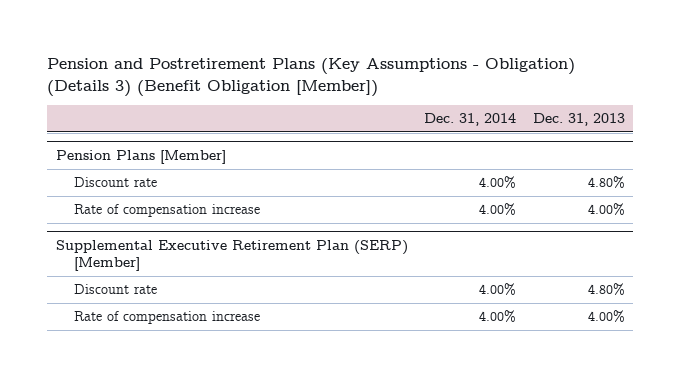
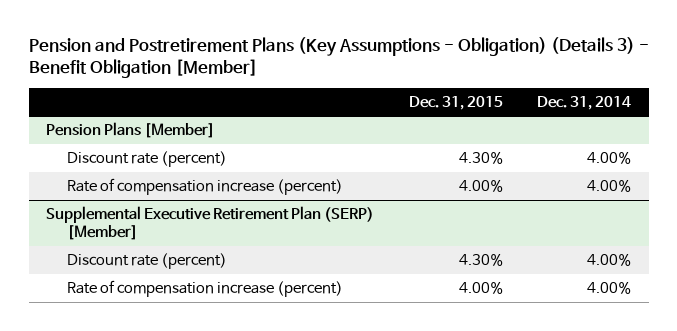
[47,57,576,97] Pension and Postretirement Plans (Key Assumptions - Obligation) (Details 3) (Benefit Obligation [Member]) -> [28,36,649,79] Pension and Postretirement Plans (Key Assumptions - Obligation) (Details 3) - Benefit Obligation [Member]
[532,112,625,126] Dec. 31, 2013 -> none
none -> [408,95,503,110] Dec. 31, 2015
[73,177,157,188] Discount rate -> [67,151,228,168] Discount rate (percent)
[73,204,260,218] Rate of compensation increase -> [67,178,344,196] Rate of compensation increase (percent)
[73,284,157,295] Discount rate -> [67,253,228,270] Discount rate (percent)
[73,311,260,325] Rate of compensation increase -> [67,280,344,298] Rate of compensation increase (percent)

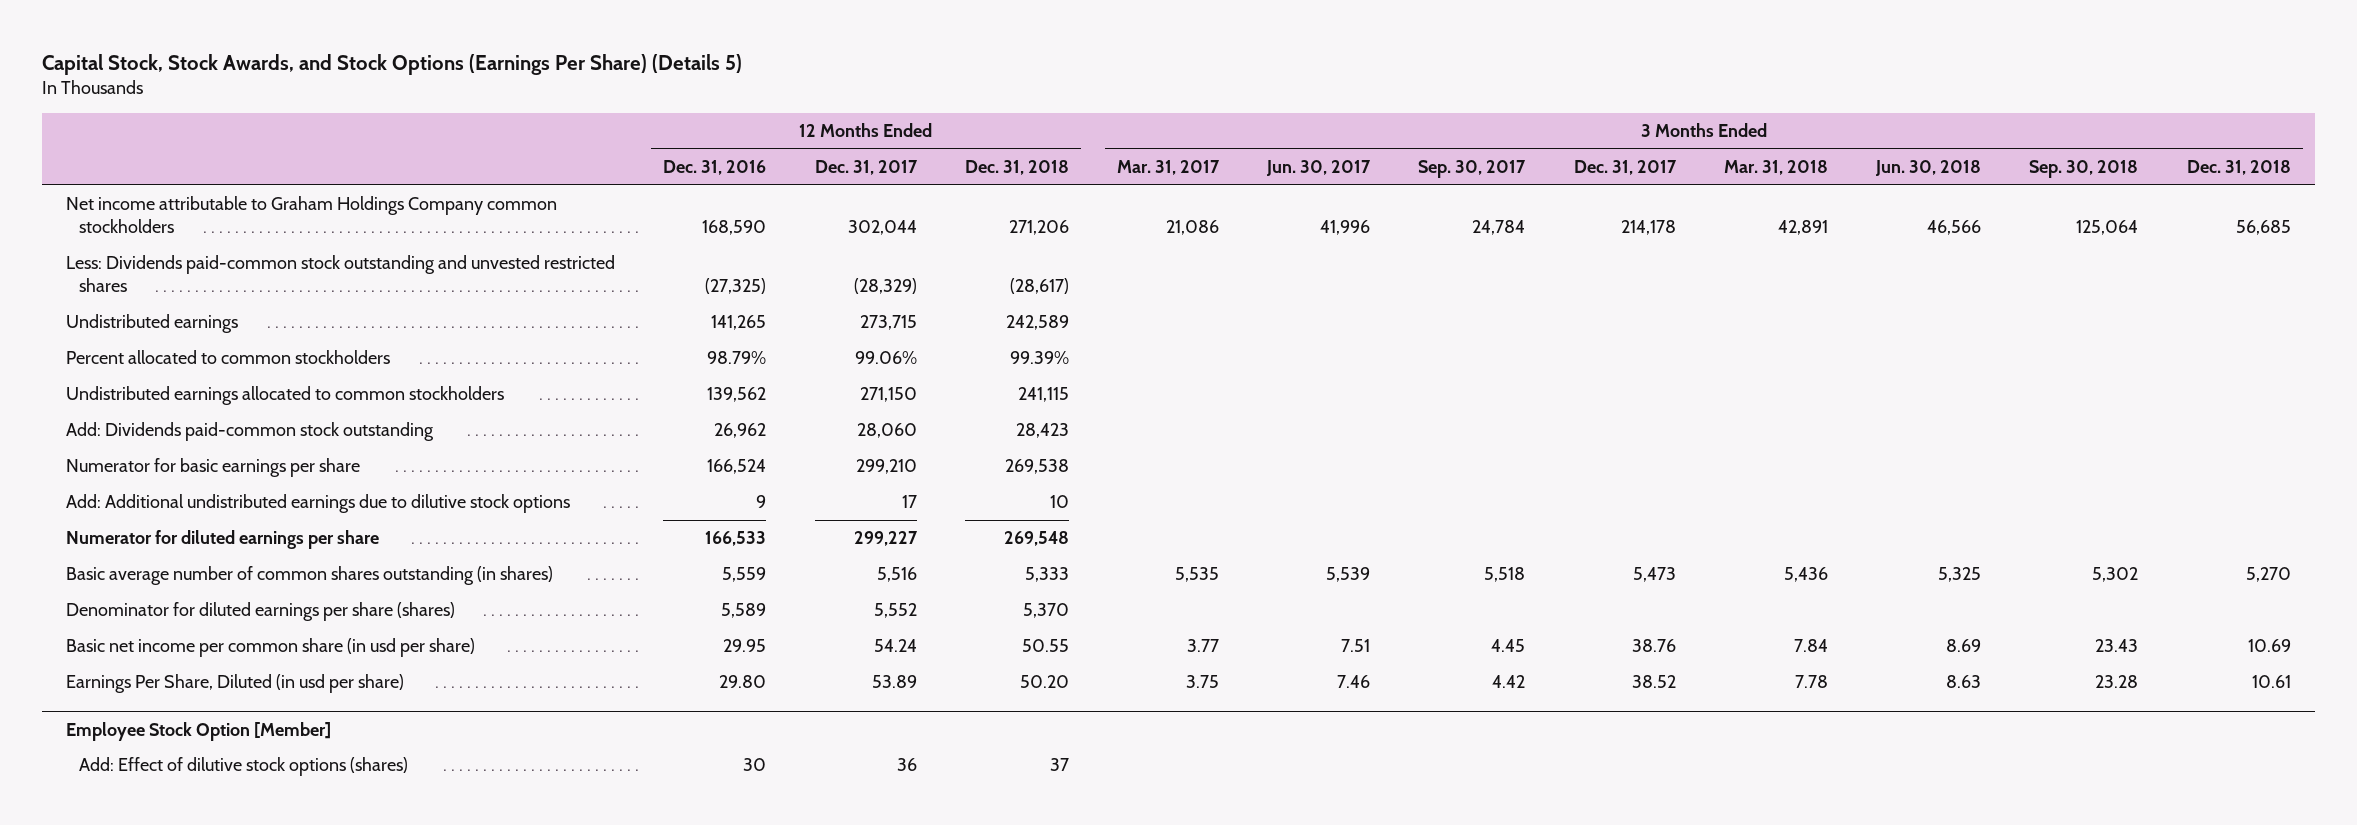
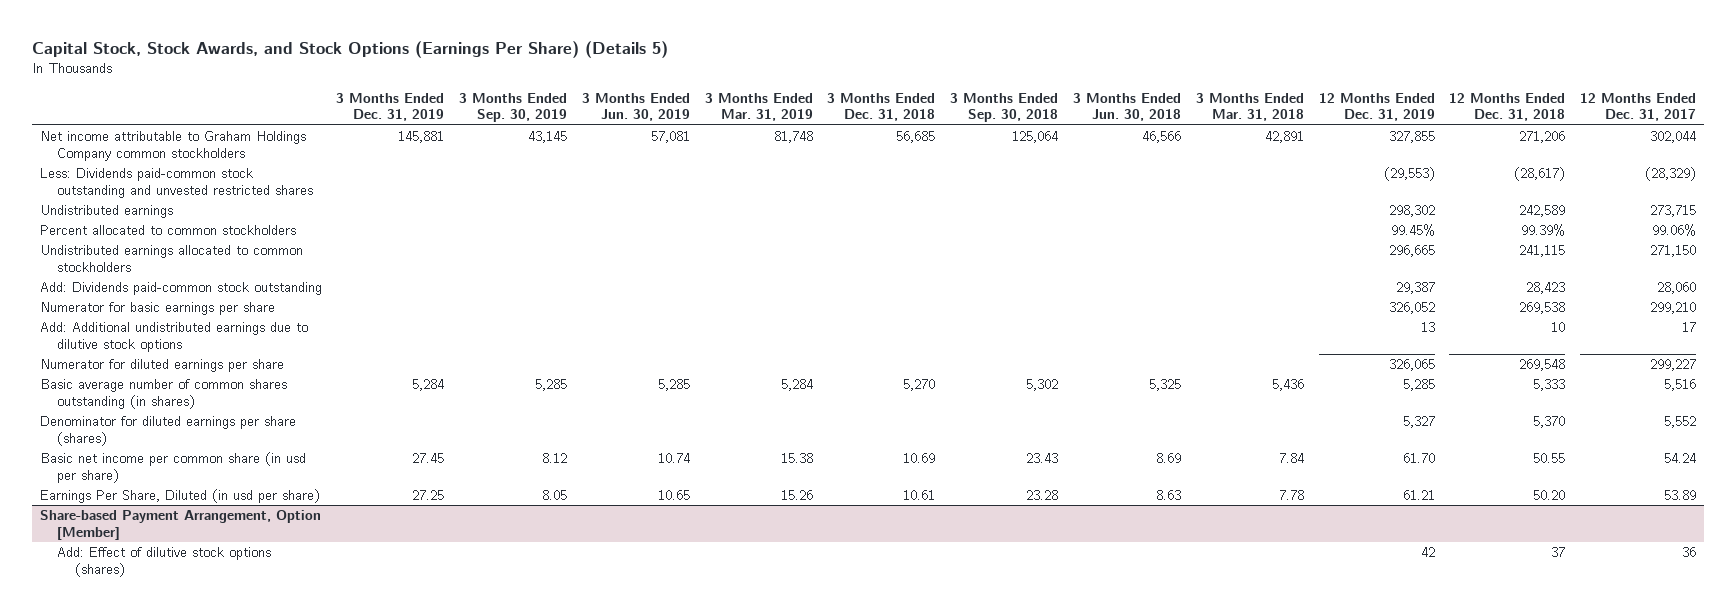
[663,160,767,176] Dec. 31, 2016 -> none
[1117,160,1221,176] Mar. 31, 2017 -> none
[1266,160,1372,177] Jun. 30, 2017 -> none
[1418,160,1527,179] Sep. 30, 2017 -> none
[1573,160,1677,176] Dec. 31, 2017 -> none
none -> [336,92,445,122] 3 Months Ended Dec. 31, 2019
none -> [459,92,568,123] 3 Months Ended Sep. 30, 2019
none -> [581,92,690,122] 3 Months Ended Jun. 30, 2019
none -> [704,92,813,122] 3 Months Ended Mar. 31, 2019
none -> [1318,92,1435,122] 12 Months Ended Dec. 31, 2019
[66,721,332,741] Employee Stock Option [Member] -> [39,510,321,540] Share-based Payment Arrangement, Option [Member]

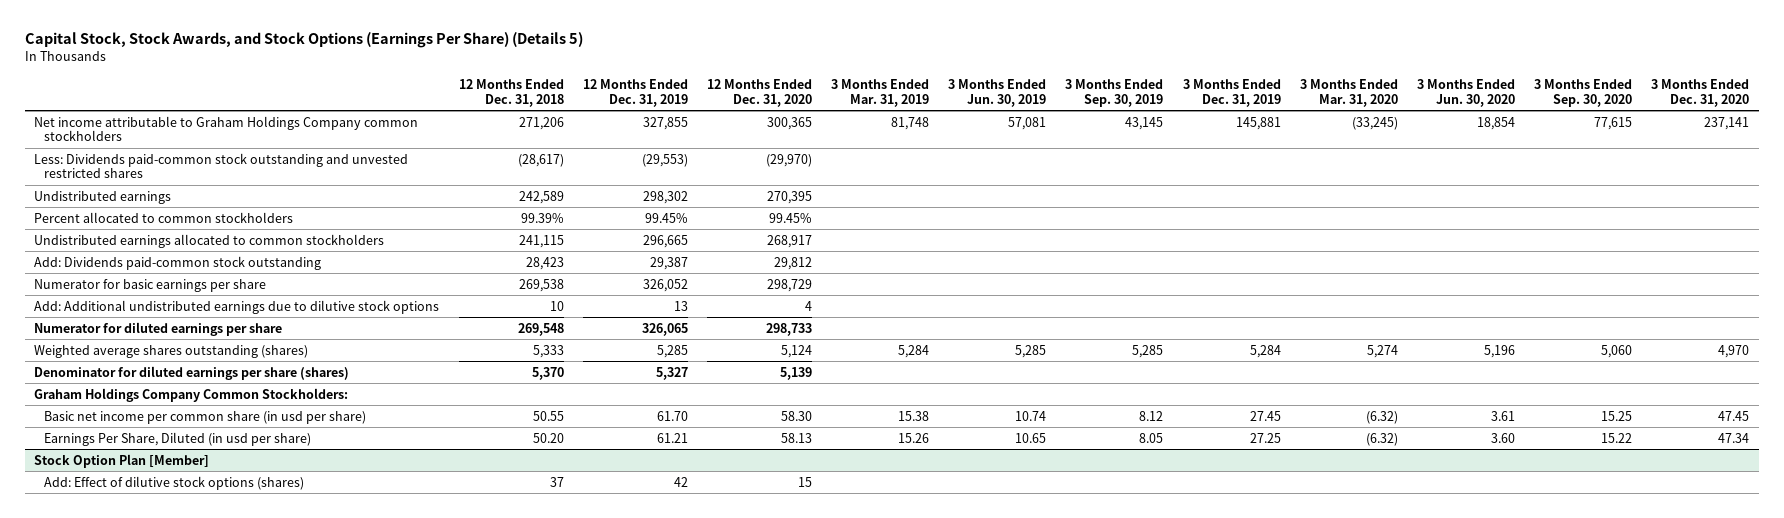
[827,92,936,122] 3 Months Ended Dec. 31, 2018 -> none
[950,92,1059,123] 3 Months Ended Sep. 30, 2018 -> none
[1073,92,1182,122] 3 Months Ended Jun. 30, 2018 -> none
[1195,92,1304,122] 3 Months Ended Mar. 31, 2018 -> none
[1580,92,1697,122] 12 Months Ended Dec. 31, 2017 -> none
none -> [706,79,812,107] 12 Months Ended Dec. 31, 2020
none -> [1299,79,1398,107] 3 Months Ended Mar. 31, 2020
none -> [1417,79,1516,107] 3 Months Ended Jun. 30, 2020
none -> [1534,79,1633,107] 3 Months Ended Sep. 30, 2020
none -> [1651,79,1750,107] 3 Months Ended Dec. 31, 2020
[39,379,287,409] Basic average number of common shares outstanding (in shares) -> [34,344,309,358] Weighted average shares outstanding (shares)
none -> [34,387,349,402] Graham Holdings Company Common Stockholders:
[39,510,321,540] Share-based Payment Arrangement, Option [Member] -> [34,453,210,468] Stock Option Plan [Member]

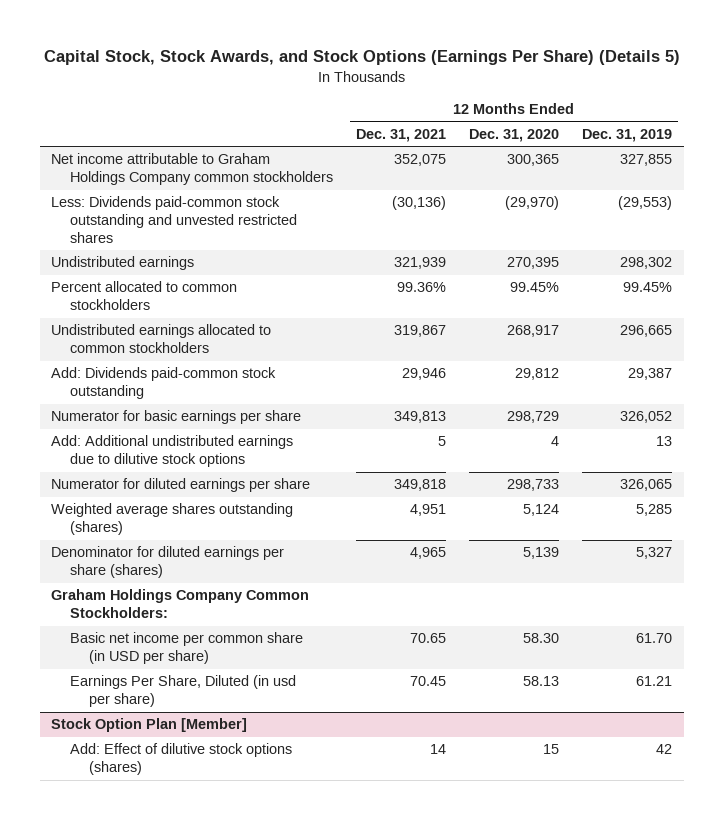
[458,79,564,107] 12 Months Ended Dec. 31, 2018 -> none
[831,79,930,107] 3 Months Ended Mar. 31, 2019 -> none
[948,79,1047,107] 3 Months Ended Jun. 30, 2019 -> none
[1065,79,1164,107] 3 Months Ended Sep. 30, 2019 -> none
[1182,79,1281,107] 3 Months Ended Dec. 31, 2019 -> none
[1299,79,1398,107] 3 Months Ended Mar. 31, 2020 -> none
[1417,79,1516,107] 3 Months Ended Jun. 30, 2020 -> none
[1534,79,1633,107] 3 Months Ended Sep. 30, 2020 -> none
[1651,79,1750,107] 3 Months Ended Dec. 31, 2020 -> none
none -> [356,128,447,142] Dec. 31, 2021
[44,410,367,424] Basic net income per common share (in usd per share) -> [70,632,304,665] Basic net income per common share (in USD per share)

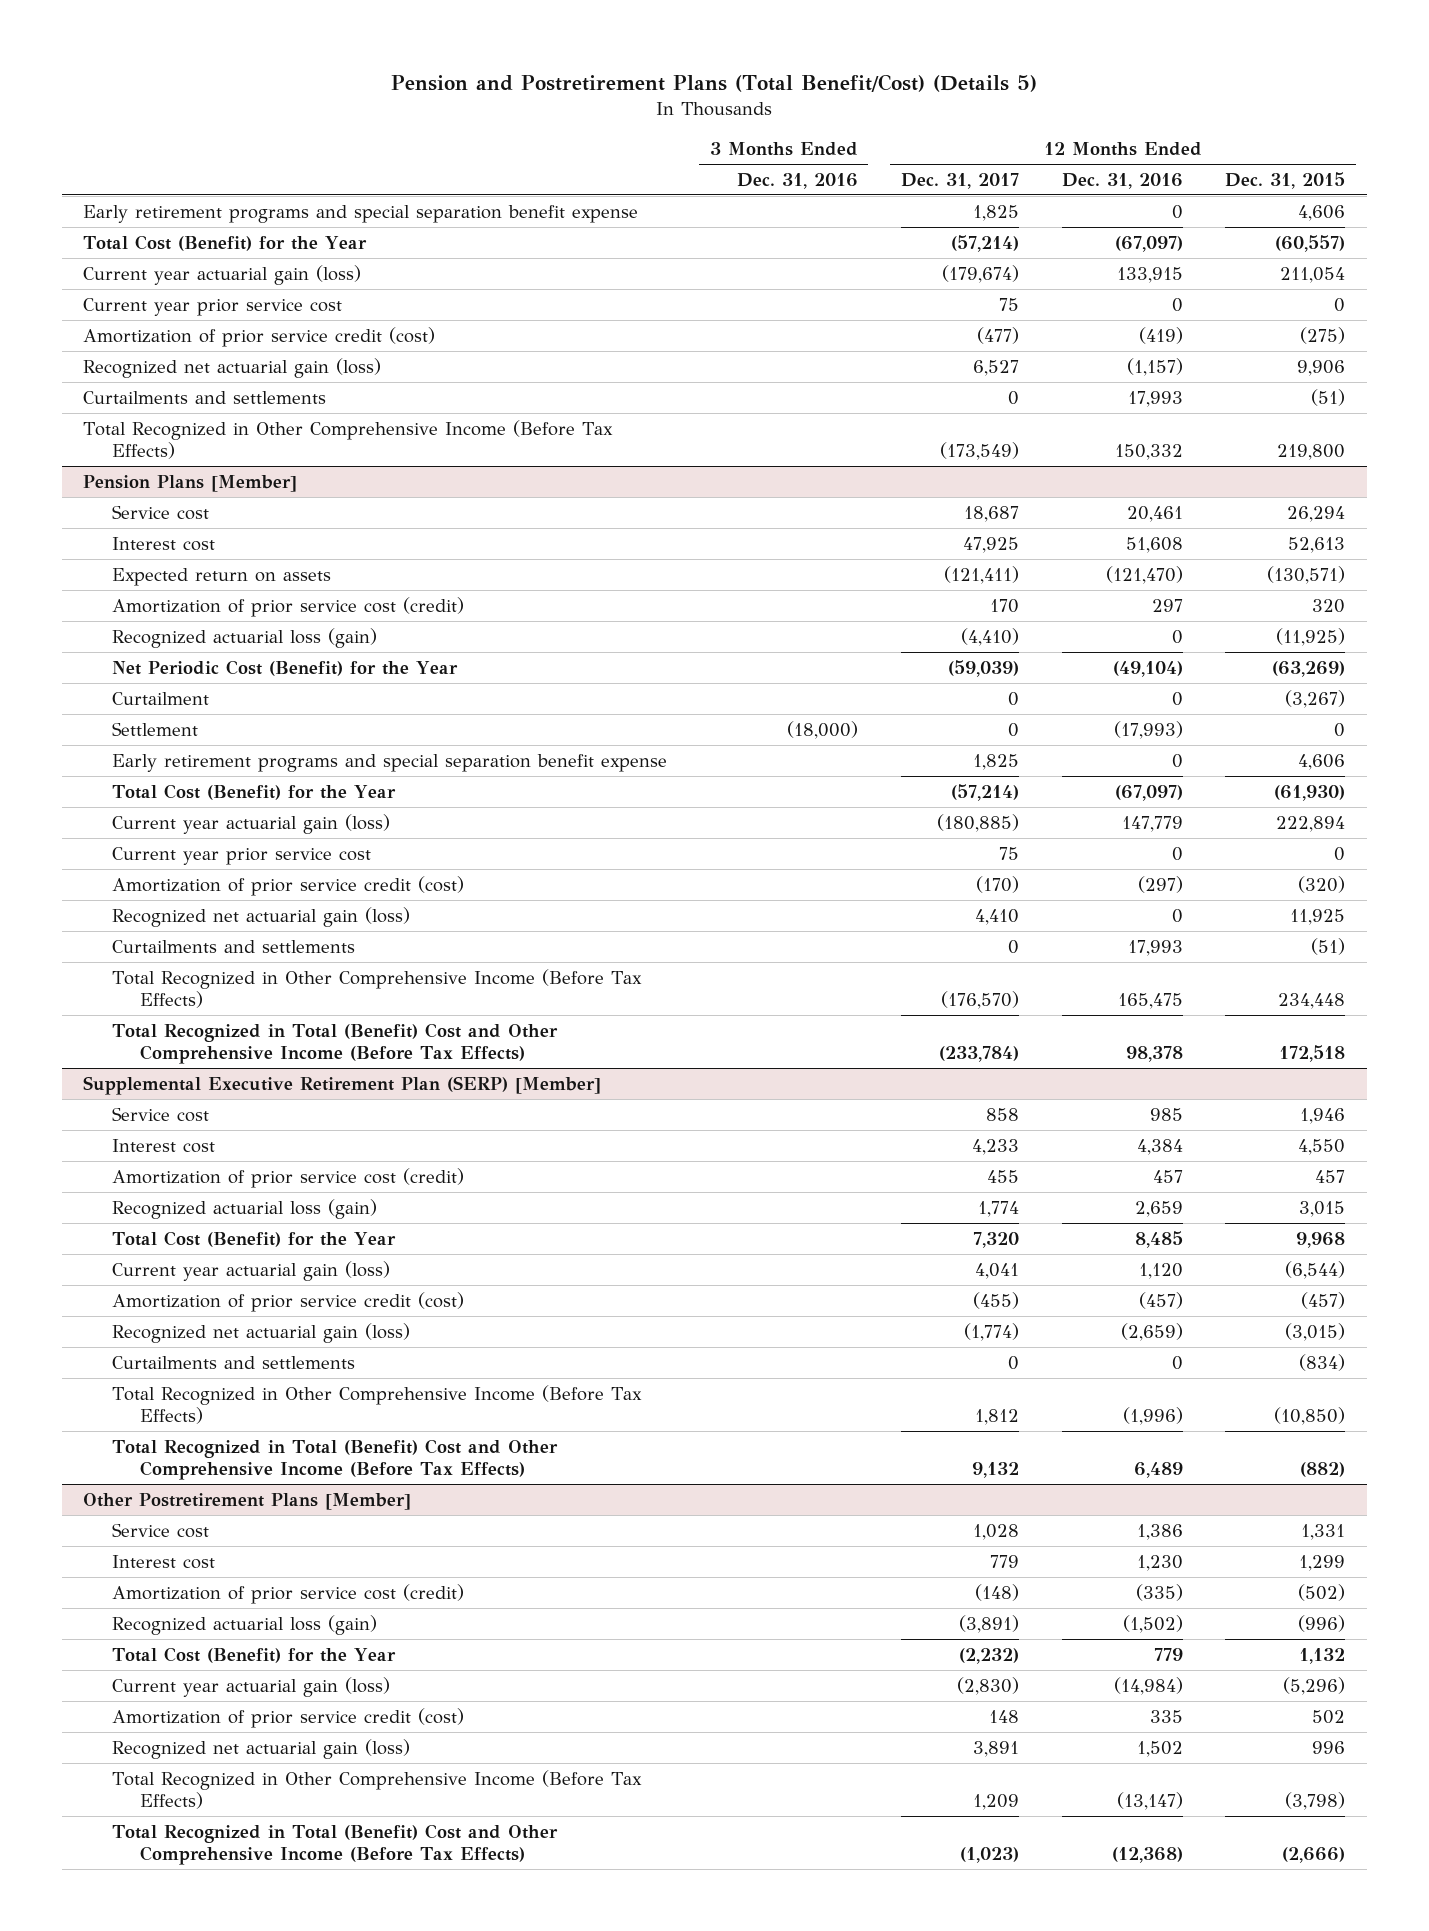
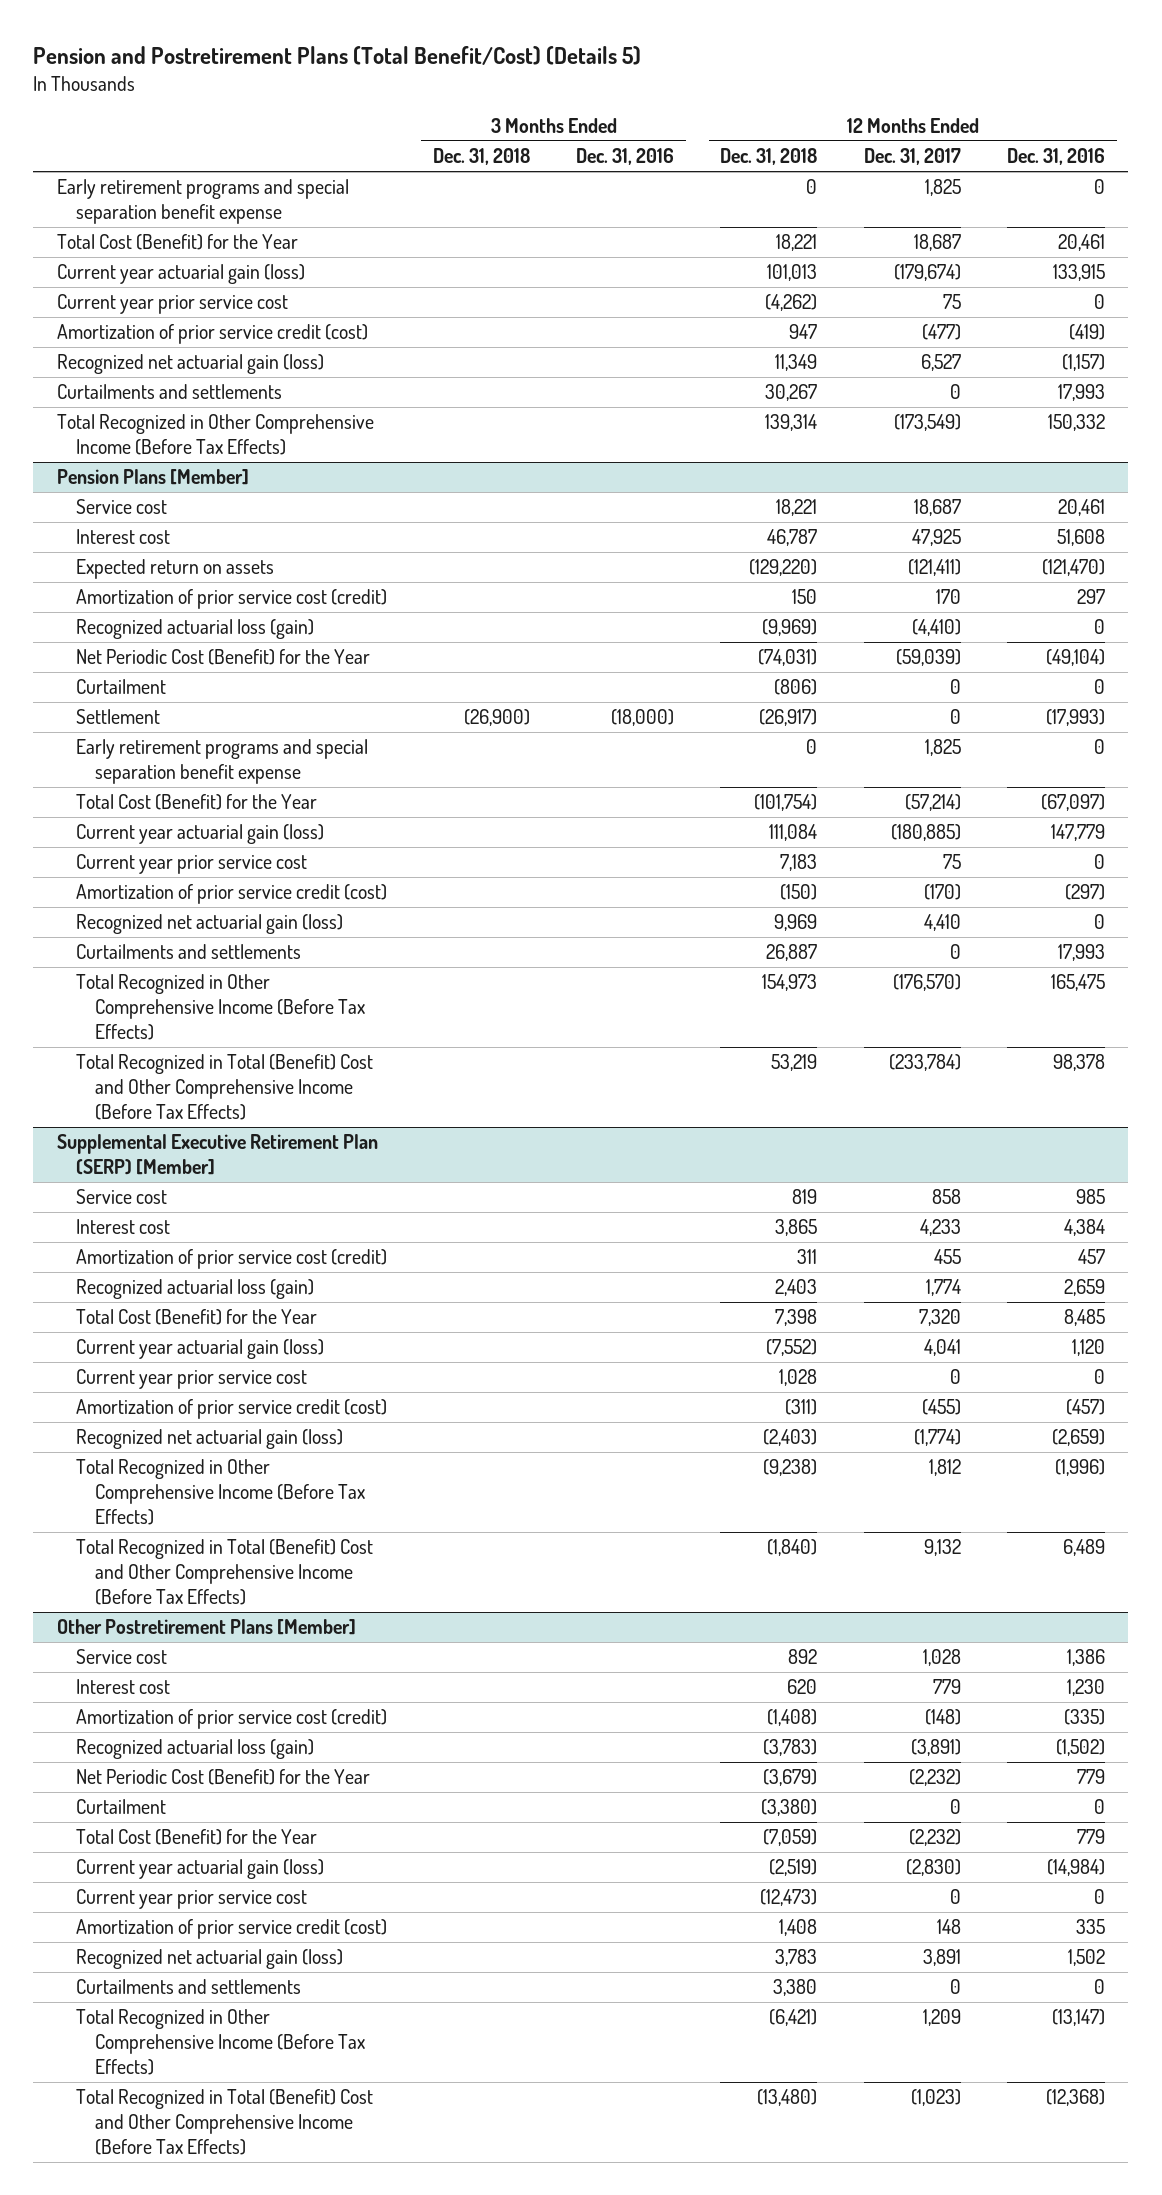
[1225,171,1346,189] Dec. 31, 2015 -> none
none -> [432,148,530,166] Dec. 31, 2018
none -> [720,148,818,166] Dec. 31, 2018
[950,234,1019,252] (57,214) -> [913,234,961,252] 18,687
[1114,235,1183,252] (67,097) -> [1057,234,1105,252] 20,461
none -> [75,1369,307,1390] Current year prior service cost
[111,1355,355,1369] Curtailments and settlements -> none
none -> [75,1769,370,1786] Net Periodic Cost (Benefit) for the Year
none -> [75,1799,166,1815] Curtailment
none -> [75,1889,307,1910] Current year prior service cost
none -> [75,1979,301,1995] Curtailments and settlements

